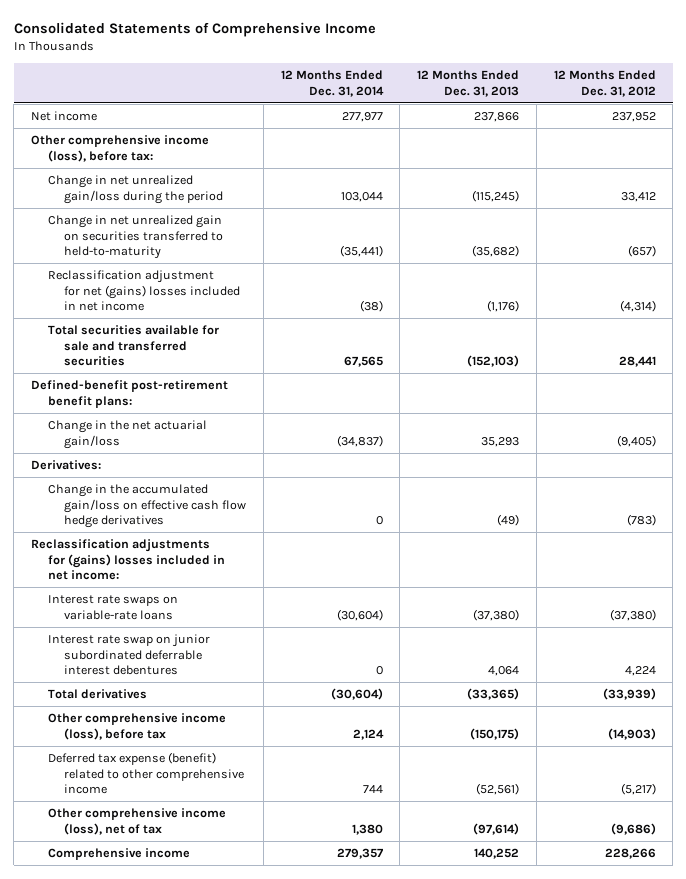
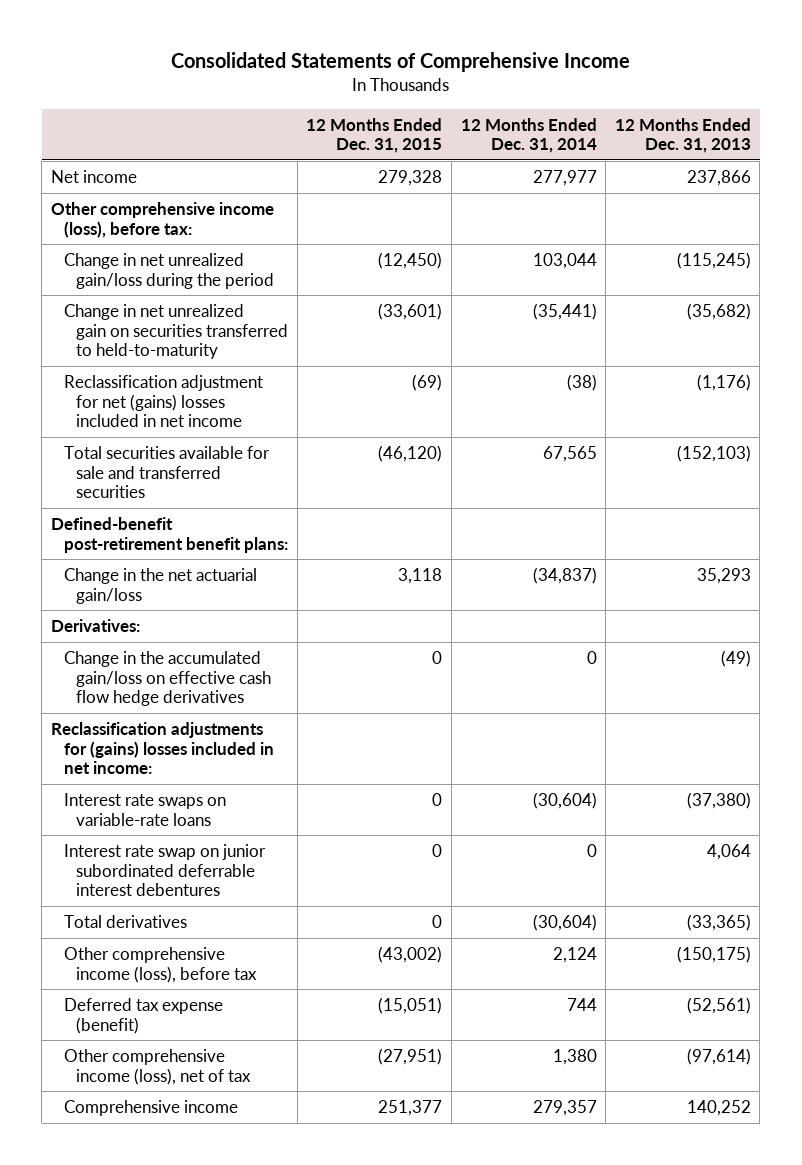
[553,70,656,97] 12 Months Ended Dec. 31, 2012 -> none
none -> [306,117,443,154] 12 Months Ended Dec. 31, 2015
[47,751,245,795] Deferred tax expense (benefit) related to other comprehensive income -> [63,997,223,1034] Deferred tax expense (benefit)

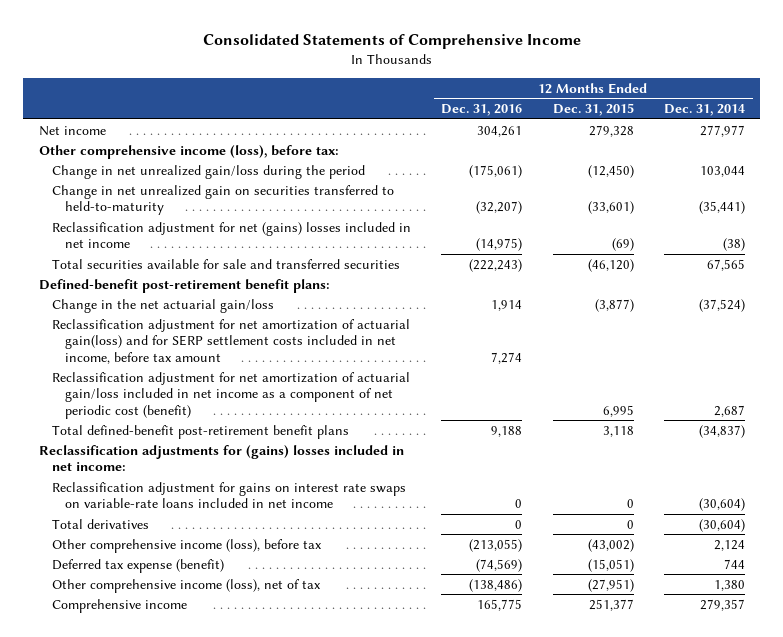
[614,117,751,154] 12 Months Ended Dec. 31, 2013 -> none
none -> [441,103,523,116] Dec. 31, 2016
[50,618,140,632] Derivatives: -> none
[63,650,272,707] Change in the accumulated gain/loss on effective cash flow hedge derivatives -> none
[398,567,443,584] 3,118 -> [594,298,634,312] (3,877)
[532,566,597,584] (34,837) -> [698,298,745,312] (37,524)
none -> [51,318,410,364] Reclassification adjustment for net amortization of actuarial gain(loss) and for SERP settlement costs included in net income, before tax amount
none -> [51,371,410,419] Reclassification adjustment for net amortization of actuarial gain/loss included in net income as a component of net periodic cost (benefit)
none -> [51,424,349,439] Total defined-benefit post-retirement benefit plans
[63,843,266,897] Interest rate swap on junior subordinated deferrable interest debentures -> none
[63,792,226,826] Interest rate swaps on variable-rate loans -> [51,481,406,509] Reclassification adjustment for gains on interest rate swaps on variable-rate loans included in net income

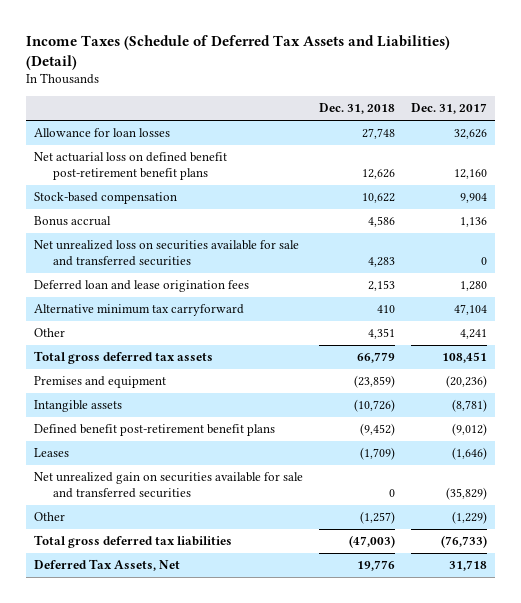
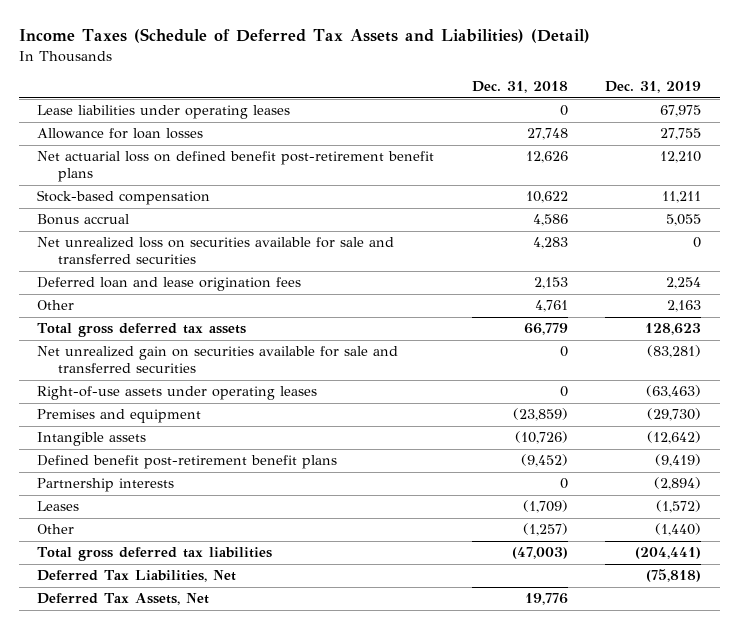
[411,103,488,115] Dec. 31, 2017 -> none
none -> [605,81,702,94] Dec. 31, 2019
none -> [37,105,291,120] Lease liabilities under operating leases
[33,304,244,317] Alternative minimum tax carryforward -> none
[367,328,395,340] 4,351 -> [534,300,568,313] 4,761
[33,472,303,499] Net unrealized gain on securities available for sale and transferred securities -> [37,346,399,374] Net unrealized gain on securities available for sale and transferred securities
none -> [37,386,318,401] Right-of-use assets under operating leases
none -> [37,478,175,493] Partnership interests
none -> [37,570,237,583] Deferred Tax Liabilities, Net

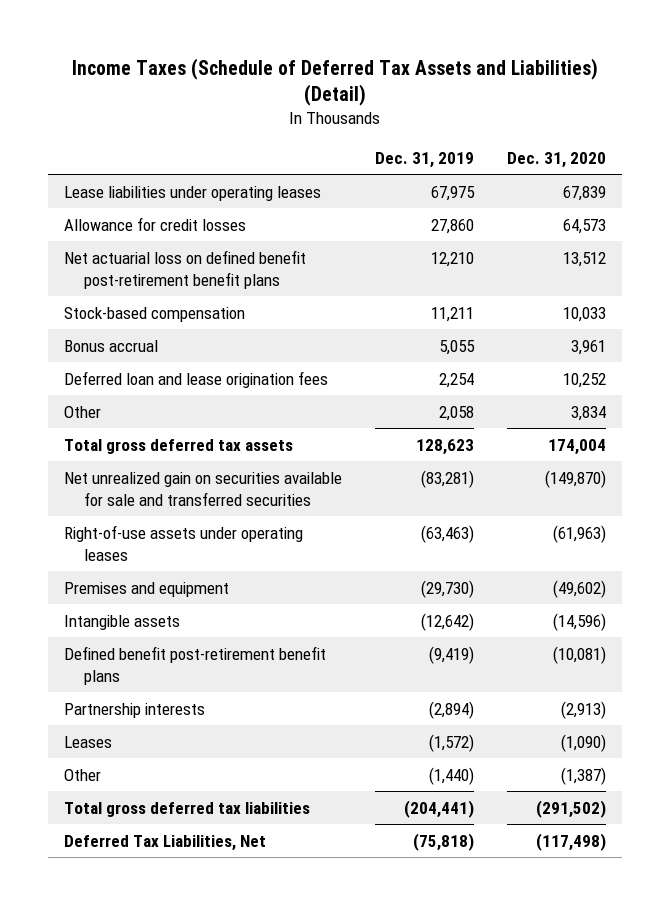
[471,81,568,94] Dec. 31, 2018 -> none
none -> [506,152,606,169] Dec. 31, 2020
[37,128,204,140] Allowance for loan losses -> [64,216,247,231] Allowance for credit losses
[660,128,702,141] 27,755 -> [431,218,475,234] 27,860
[37,237,395,265] Net unrealized loss on securities available for sale and transferred securities -> none
[667,300,702,313] 2,163 -> [439,405,475,421] 2,058
[37,593,210,606] Deferred Tax Assets, Net -> none

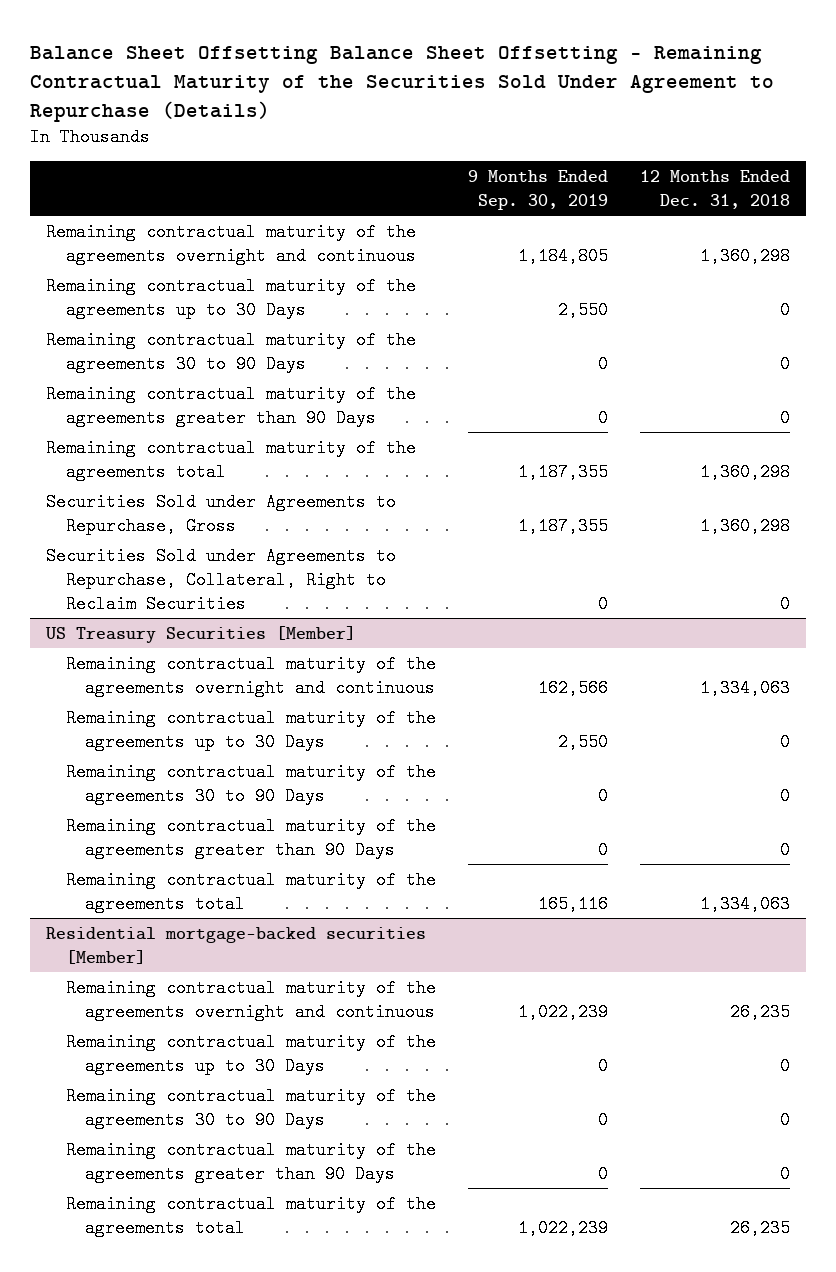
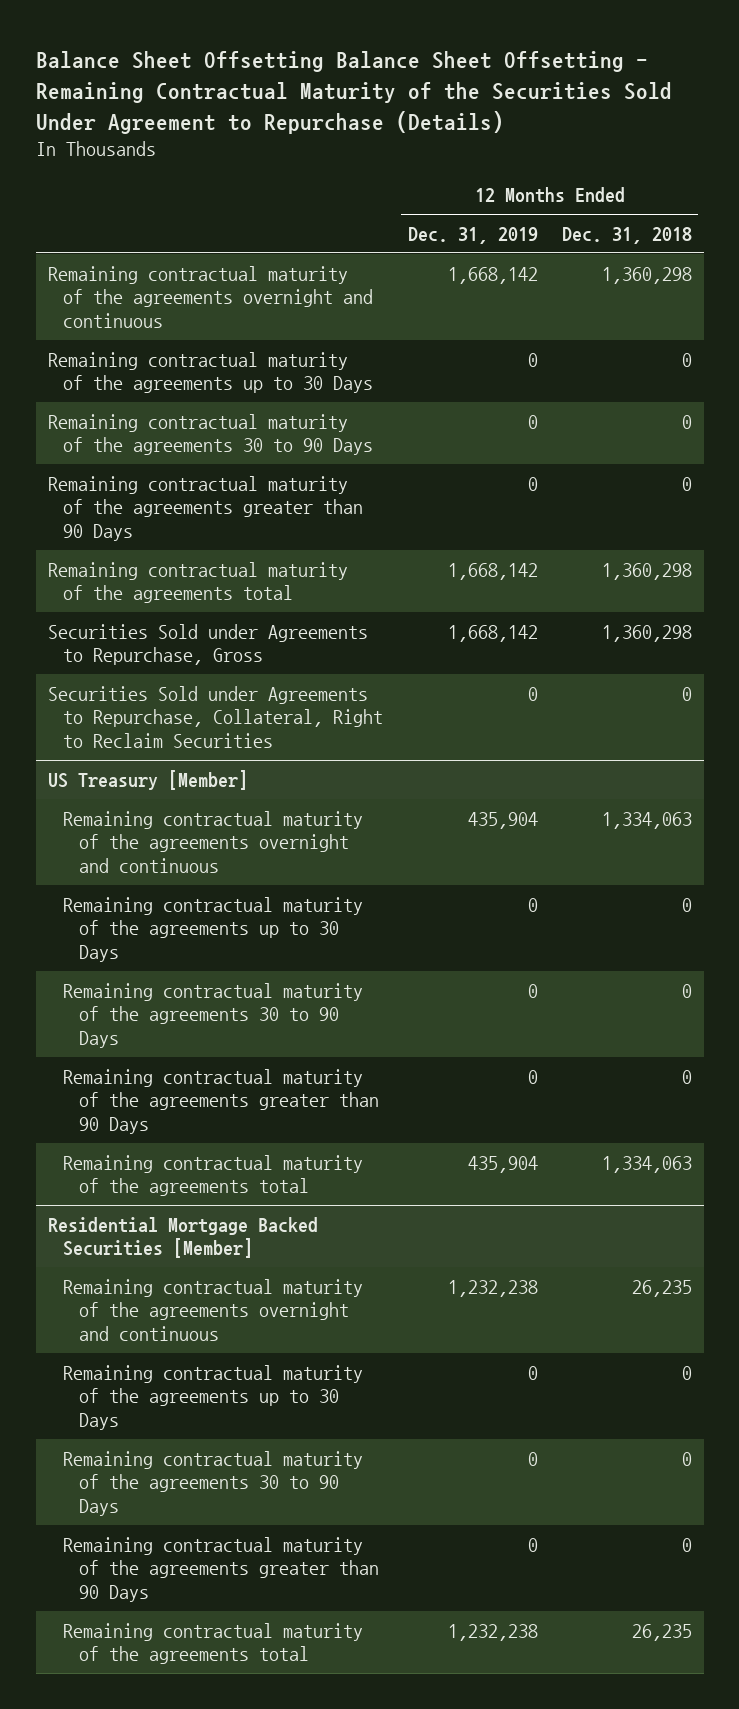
[467,169,608,210] 9 Months Ended Sep. 30, 2019 -> none
none -> [407,226,538,244] Dec. 31, 2019
[45,625,357,643] US Treasury Securities [Member] -> [47,769,248,790] US Treasury [Member]
[46,926,427,964] Residential mortgage-backed securities [Member] -> [47,1216,318,1259] Residential Mortgage Backed Securities [Member]

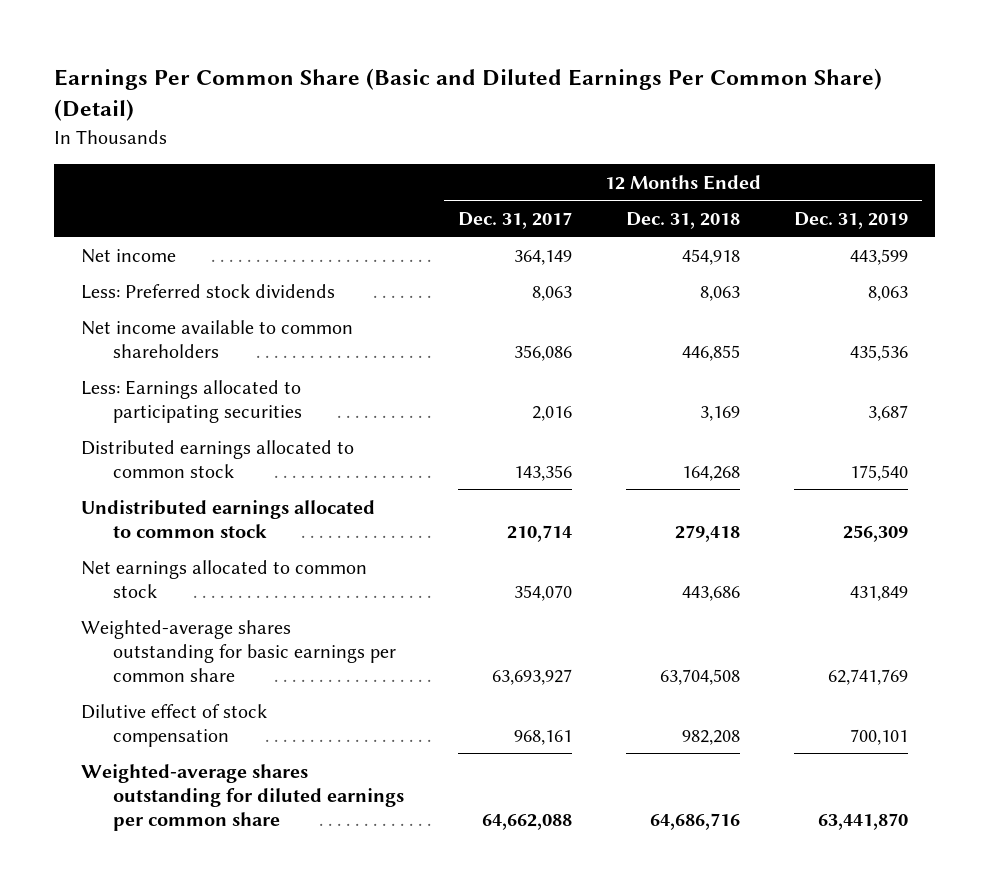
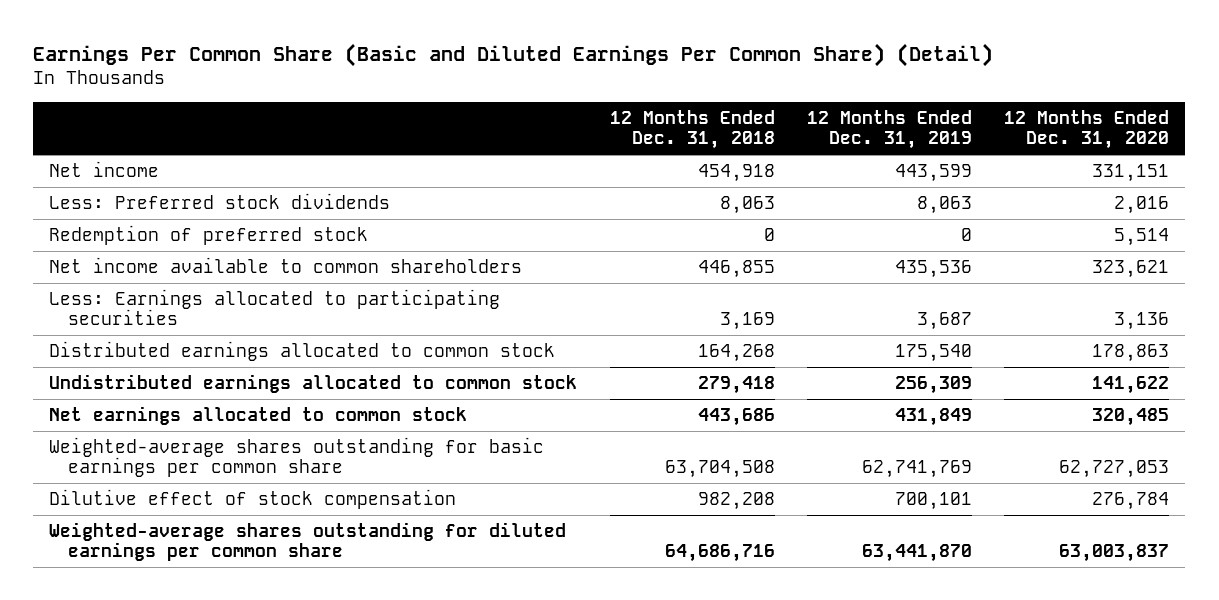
[457,211,572,229] Dec. 31, 2017 -> none
none -> [1004,110,1170,150] 12 Months Ended Dec. 31, 2020
none -> [49,224,369,245] Redemption of preferred stock

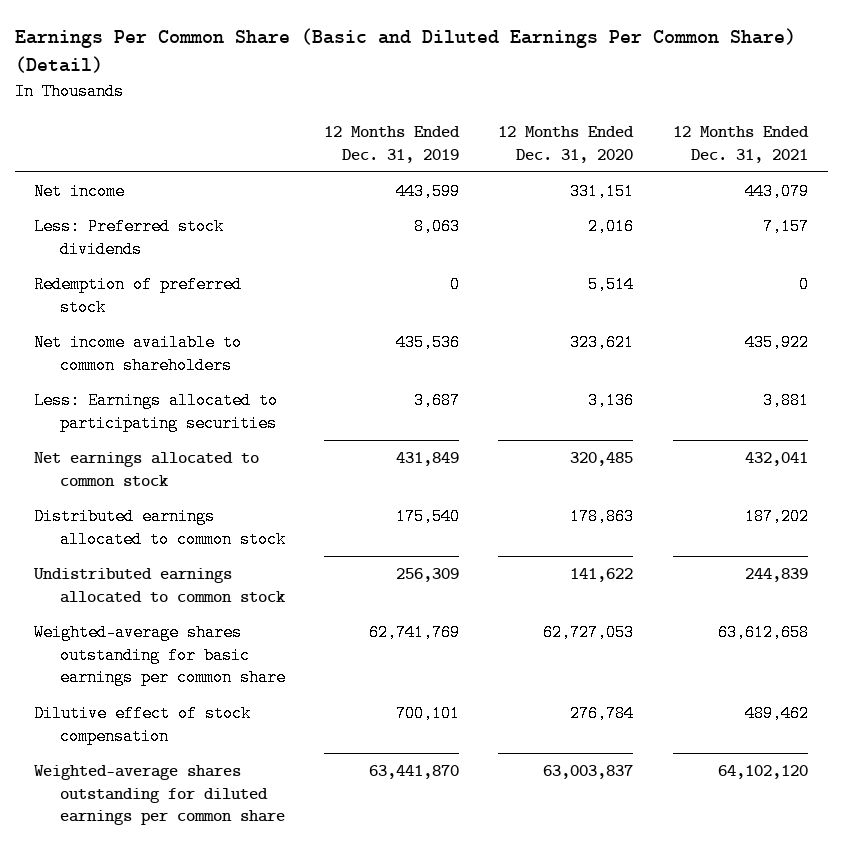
[609,110,775,150] 12 Months Ended Dec. 31, 2018 -> none
none -> [672,126,809,163] 12 Months Ended Dec. 31, 2021
[49,405,468,425] Net earnings allocated to common stock -> [34,452,260,486] Net earnings allocated to common stock

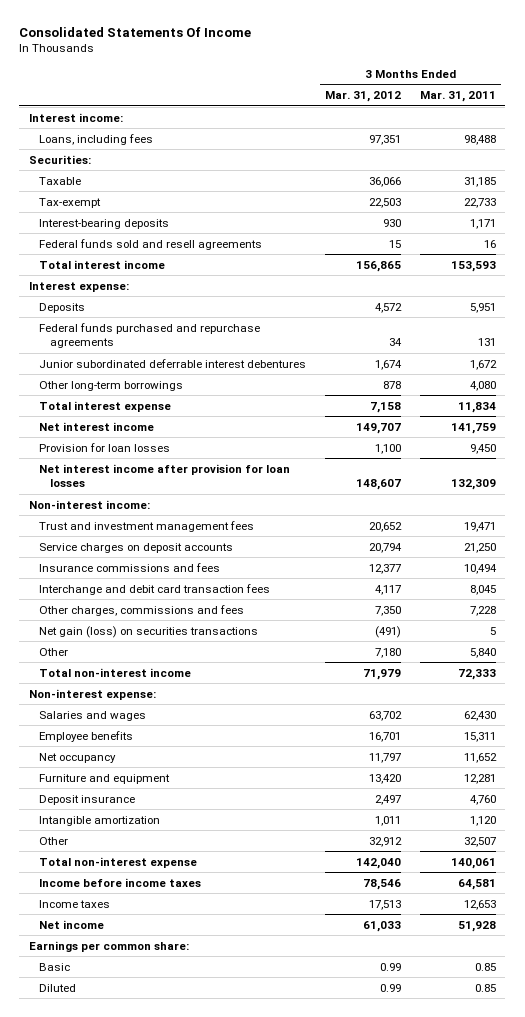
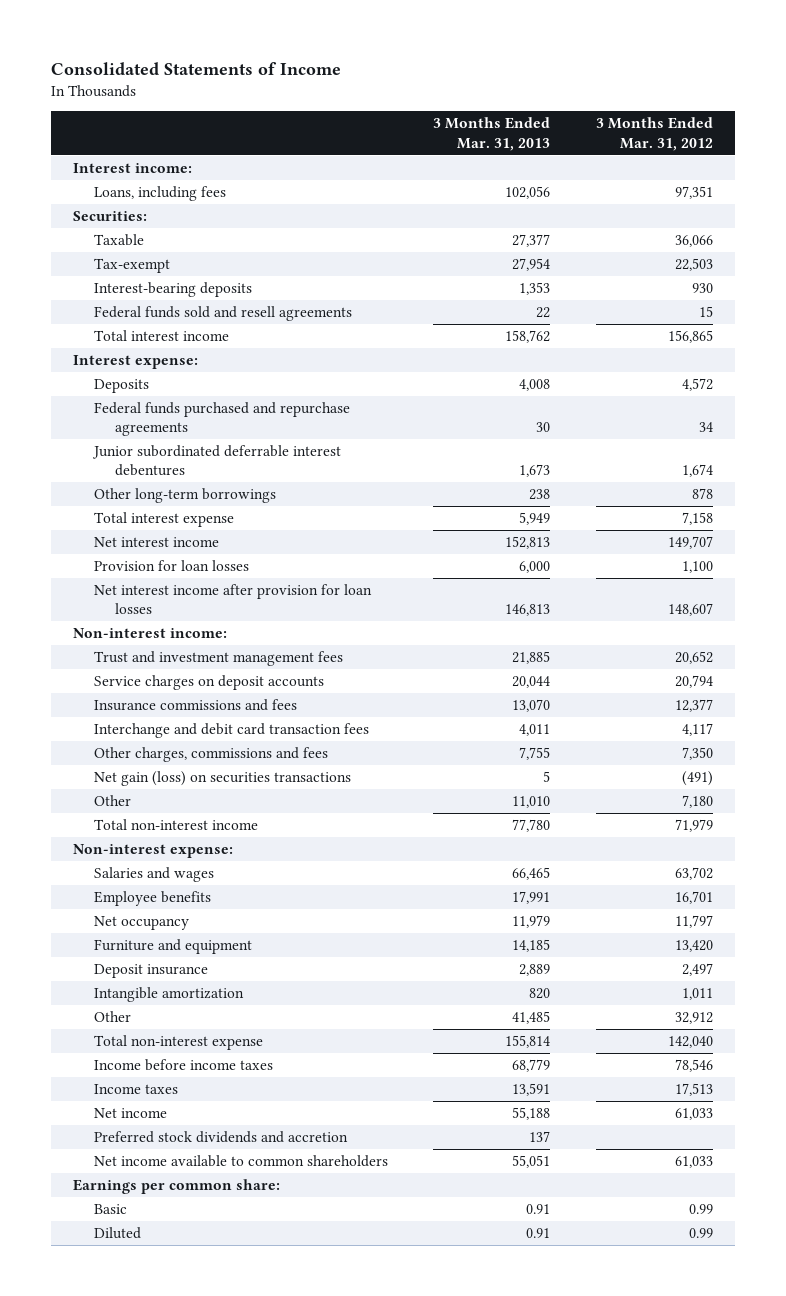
[19,27,252,38] Consolidated Statements Of Income -> [50,61,341,75] Consolidated Statements of Income
[420,91,497,103] Mar. 31, 2011 -> none
none -> [433,117,551,151] 3 Months Ended Mar. 31, 2013
none -> [94,1131,349,1144] Preferred stock dividends and accretion
none -> [94,1155,389,1168] Net income available to common shareholders

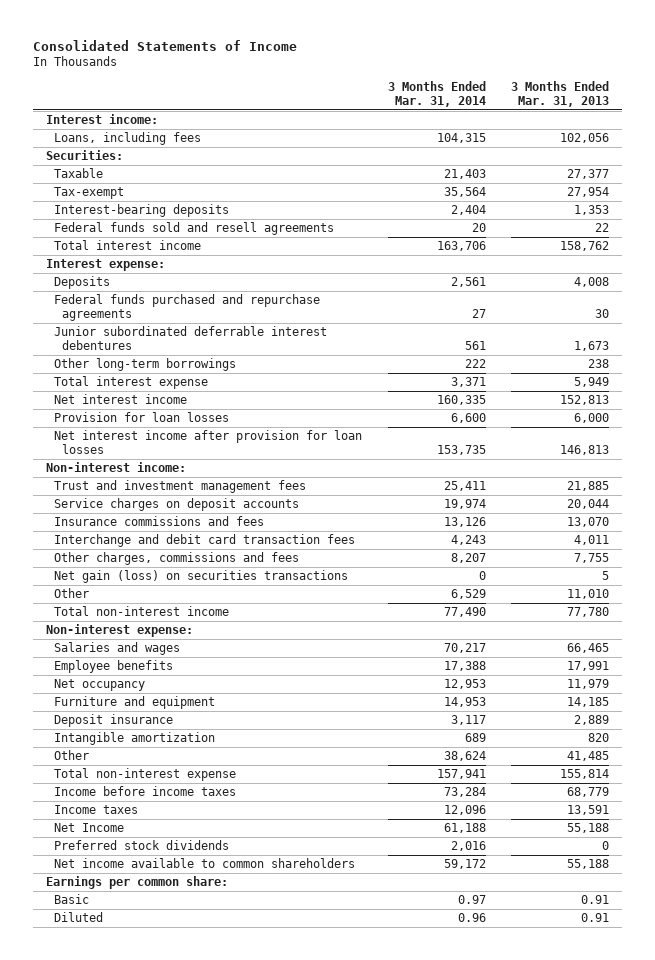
[595,117,713,151] 3 Months Ended Mar. 31, 2012 -> none
none -> [387,80,486,107] 3 Months Ended Mar. 31, 2014
[94,1108,168,1119] Net income -> [54,823,125,833] Net Income
[94,1131,349,1144] Preferred stock dividends and accretion -> [54,840,230,851] Preferred stock dividends
[529,1131,551,1143] 137 -> [602,841,610,851] 0
[512,1155,551,1169] 55,051 -> [567,859,610,870] 55,188

